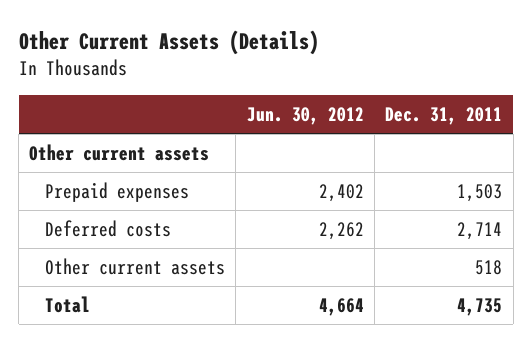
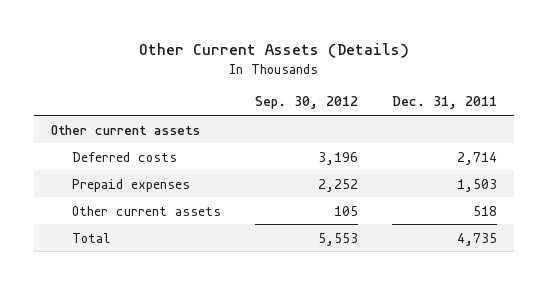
[246,106,364,125] Jun. 30, 2012 -> none
none -> [254,96,358,110] Sep. 30, 2012
[45,181,190,202] Prepaid expenses -> [72,178,191,192] Prepaid expenses

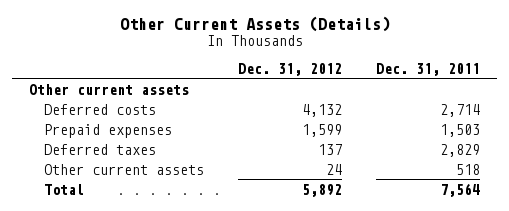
[254,96,358,110] Sep. 30, 2012 -> none
none -> [238,62,343,76] Dec. 31, 2012
none -> [44,143,157,155] Deferred taxes
[456,232,497,246] 4,735 -> [440,182,481,197] 7,564

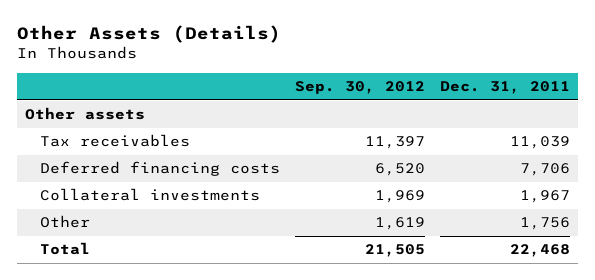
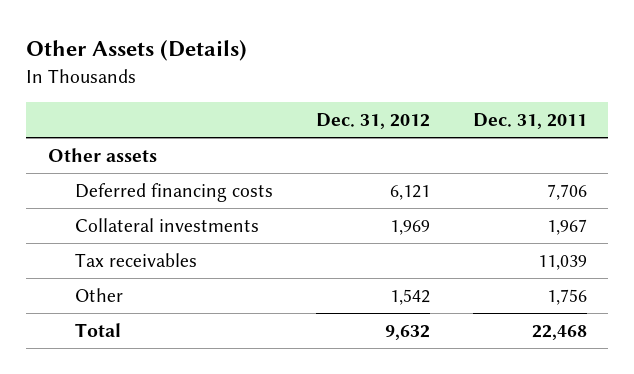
[295,80,426,94] Sep. 30, 2012 -> none
none -> [315,112,430,129] Dec. 31, 2012
[39,134,190,148] Tax receivables -> [74,252,197,267] Tax receivables

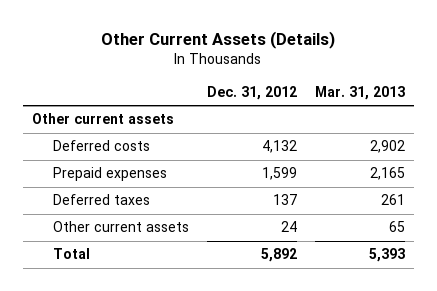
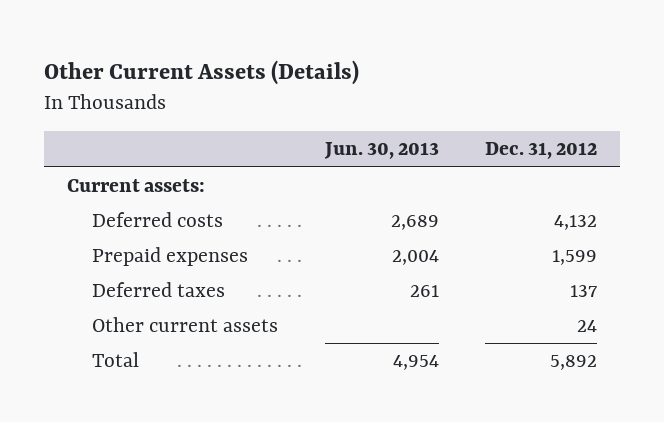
[314,86,405,101] Mar. 31, 2013 -> none
none -> [323,142,439,160] Jun. 30, 2013
[32,113,175,125] Other current assets -> [67,178,206,192] Current assets:

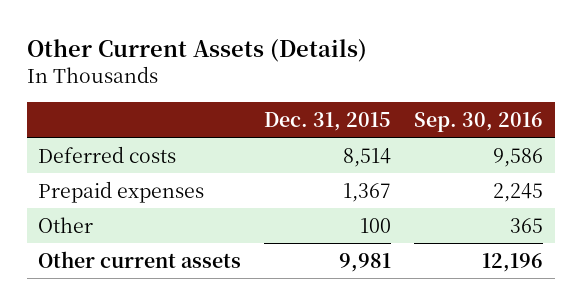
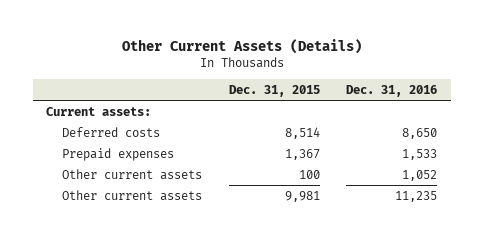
[414,111,544,132] Sep. 30, 2016 -> none
none -> [346,84,438,97] Dec. 31, 2016
none -> [46,106,152,116] Current assets:
[38,216,94,233] Other -> [62,168,203,180] Other current assets

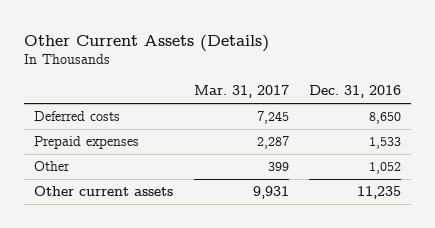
[228,84,320,97] Dec. 31, 2015 -> none
none -> [193,85,289,99] Mar. 31, 2017
[46,106,152,116] Current assets: -> none
[62,168,203,180] Other current assets -> [34,161,71,172] Other

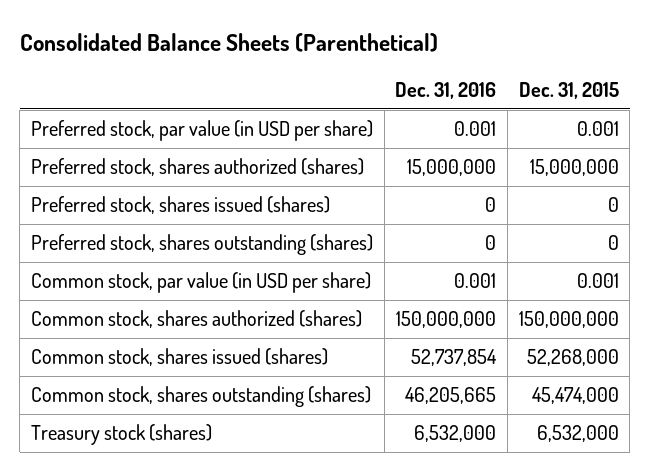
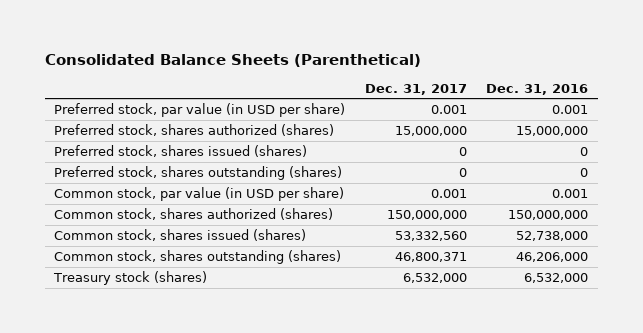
[518,82,619,100] Dec. 31, 2015 -> none
none -> [364,83,467,95] Dec. 31, 2017
[411,349,498,367] 52,737,854 -> [516,231,589,242] 52,738,000
[405,387,497,405] 46,205,665 -> [516,252,589,263] 46,206,000

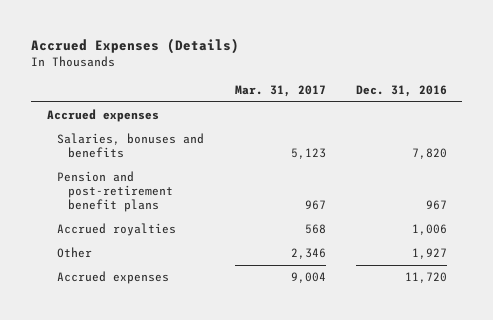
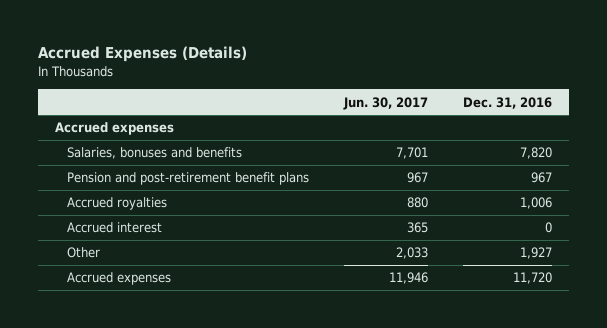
[234,85,326,98] Mar. 31, 2017 -> none
none -> [342,96,428,110] Jun. 30, 2017
none -> [67,222,163,234] Accrued interest

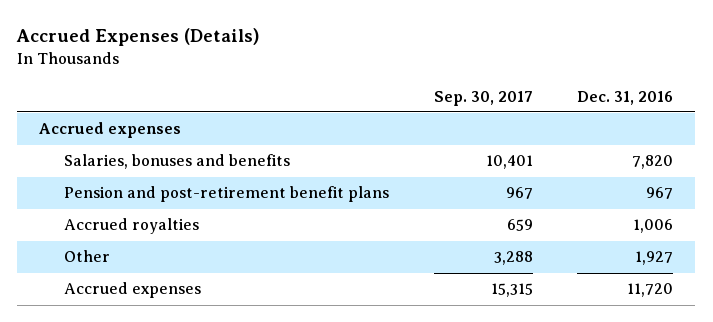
[342,96,428,110] Jun. 30, 2017 -> none
none -> [433,90,533,106] Sep. 30, 2017
[67,222,163,234] Accrued interest -> none

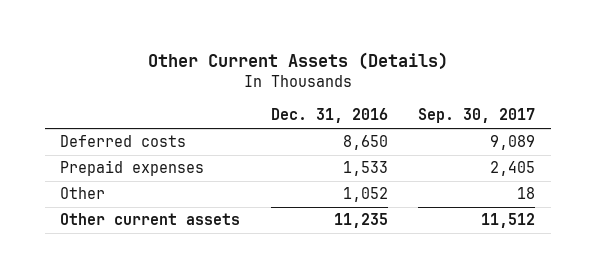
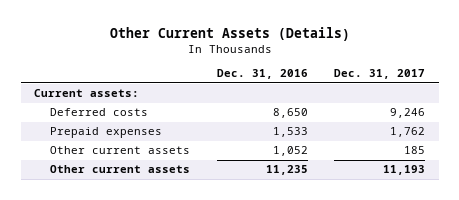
[418,108,536,124] Sep. 30, 2017 -> none
none -> [334,69,426,80] Dec. 31, 2017
none -> [33,89,139,98] Current assets:
[59,187,105,200] Other -> [50,146,191,155] Other current assets

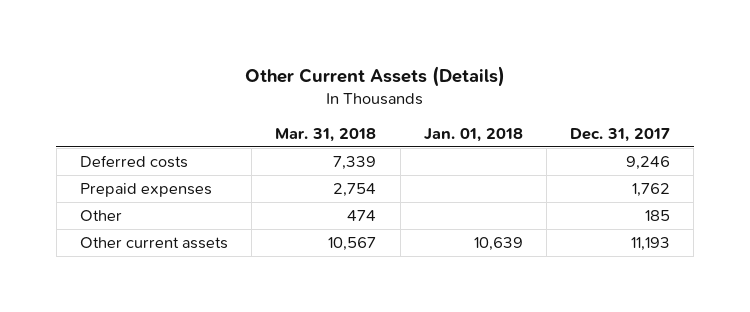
[216,69,308,80] Dec. 31, 2016 -> none
none -> [275,127,377,142] Mar. 31, 2018
none -> [423,127,523,142] Jan. 01, 2018
[33,89,139,98] Current assets: -> none
[50,146,191,155] Other current assets -> [80,209,123,221] Other

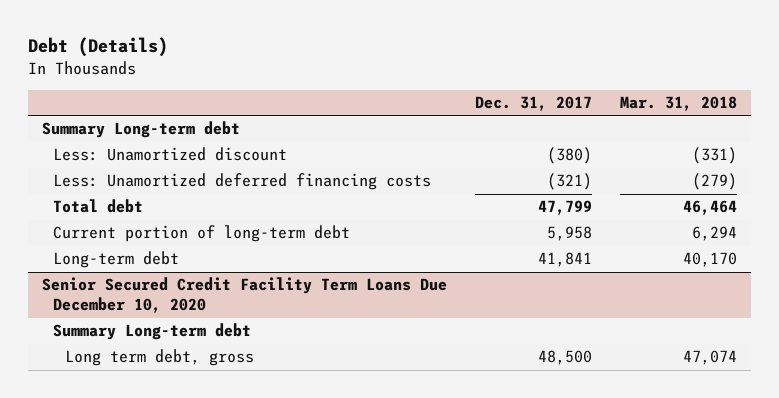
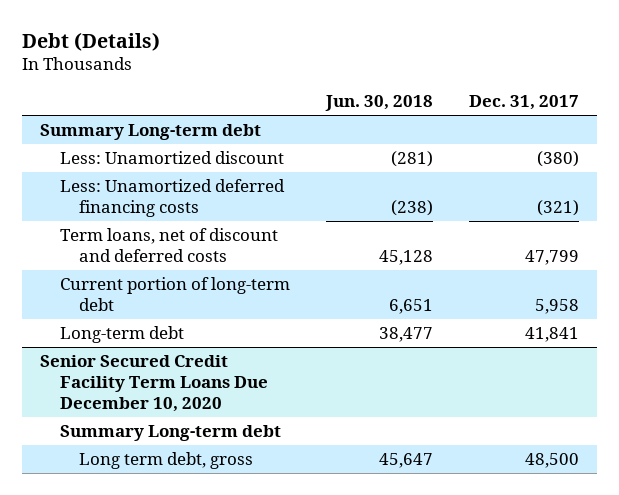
[620,95,738,111] Mar. 31, 2018 -> none
none -> [324,95,433,112] Jun. 30, 2018
[53,199,144,214] Total debt -> [59,228,278,263] Term loans, net of discount and deferred costs

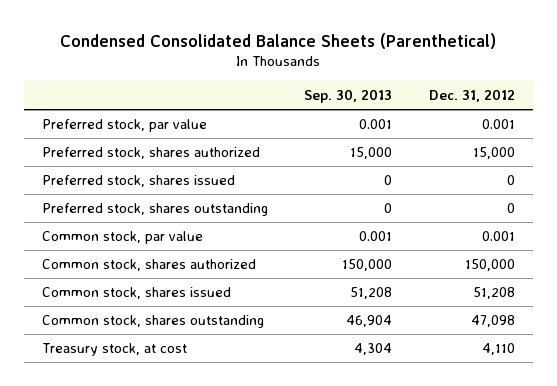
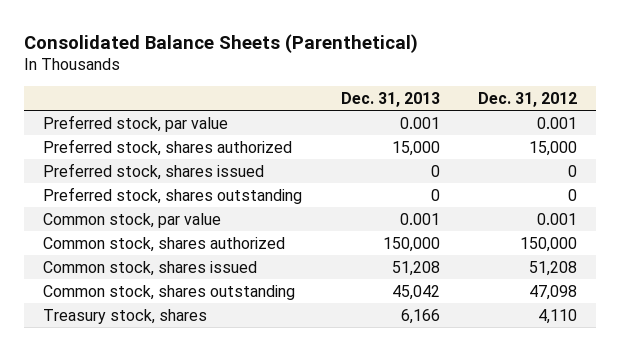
[60,32,497,49] Condensed Consolidated Balance Sheets (Parenthetical) -> [23,33,418,53] Consolidated Balance Sheets (Parenthetical)
[304,89,393,104] Sep. 30, 2013 -> none
none -> [340,91,440,107] Dec. 31, 2013
[41,343,187,357] Treasury stock, at cost -> [43,308,208,324] Treasury stock, shares

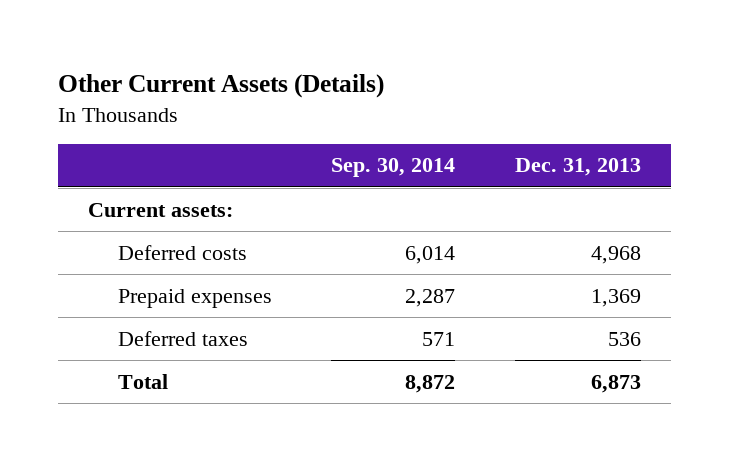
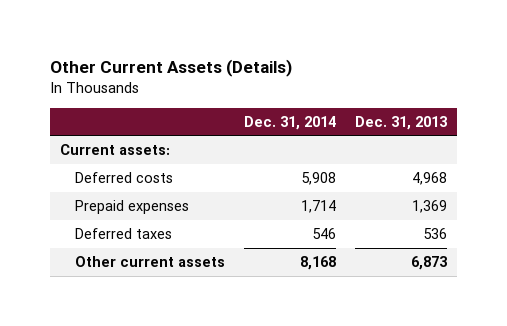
[331,158,456,178] Sep. 30, 2014 -> none
none -> [244,115,337,130] Dec. 31, 2014
[117,373,168,389] Total -> [75,255,226,267] Other current assets

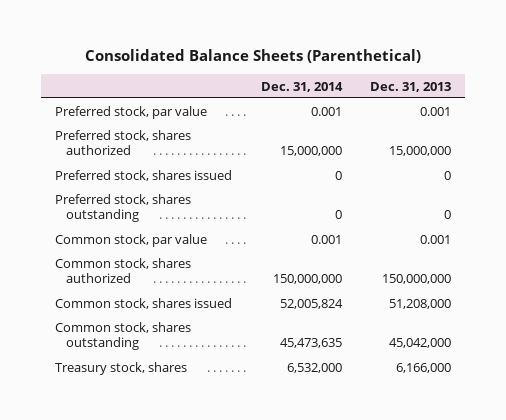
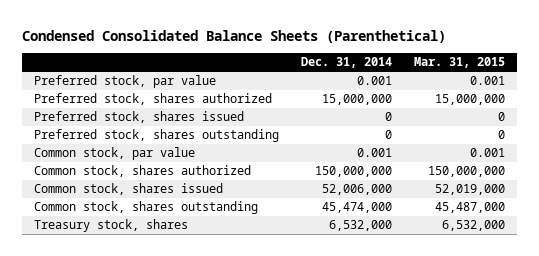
[85,49,422,64] Consolidated Balance Sheets (Parenthetical) -> [22,29,447,43] Condensed Consolidated Balance Sheets (Parenthetical)
[370,81,452,92] Dec. 31, 2013 -> none
none -> [414,57,506,69] Mar. 31, 2015
[279,298,343,309] 52,005,824 -> [321,184,392,196] 52,006,000
[279,338,342,349] 45,473,635 -> [321,202,392,214] 45,474,000

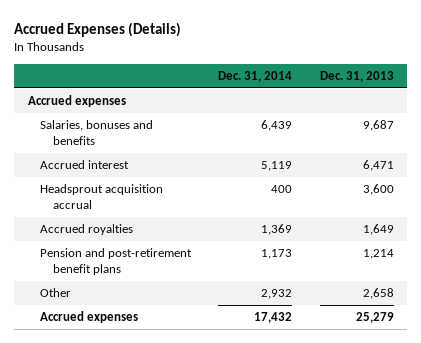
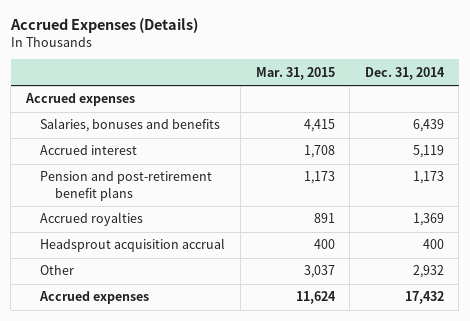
[319,71,394,83] Dec. 31, 2013 -> none
none -> [255,66,335,80] Mar. 31, 2015
[40,224,134,236] Accrued royalties -> [40,212,144,227] Accrued royalties
[40,184,164,209] Headsprout acquisition accrual -> [40,238,226,253] Headsprout acquisition accrual

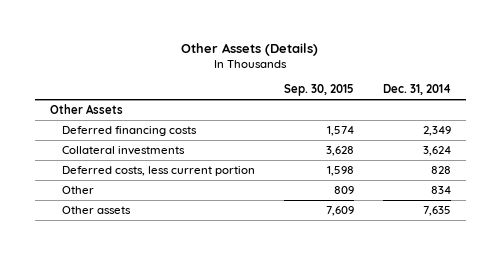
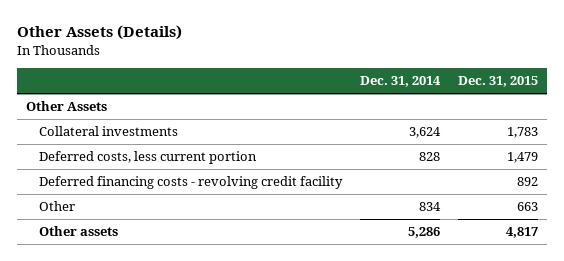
[283,84,354,97] Sep. 30, 2015 -> none
none -> [457,75,538,87] Dec. 31, 2015
[61,125,197,136] Deferred financing costs -> none
none -> [38,176,343,190] Deferred financing costs - revolving credit facility
[423,205,452,216] 7,635 -> [407,227,440,239] 5,286

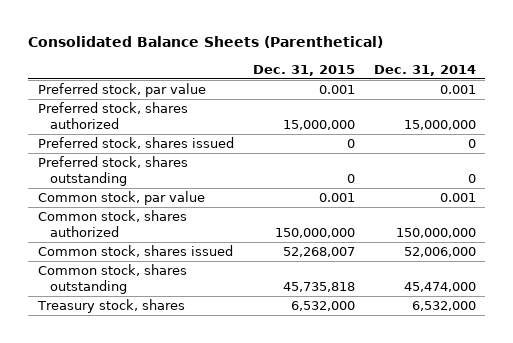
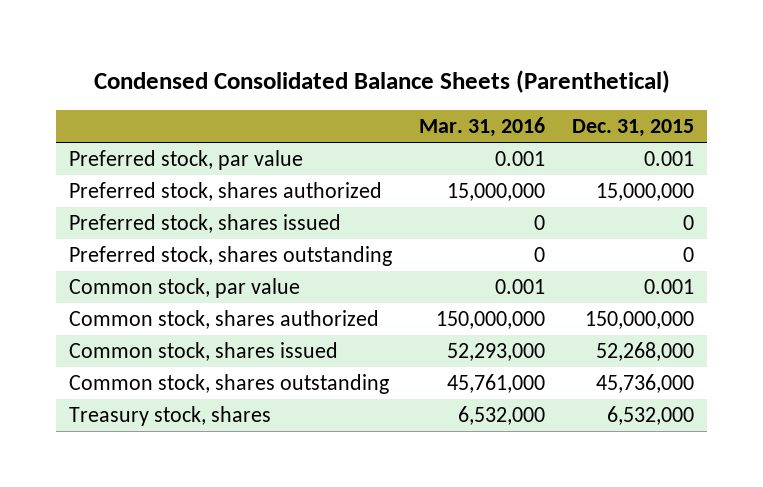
[28,36,384,49] Consolidated Balance Sheets (Parenthetical) -> [93,70,670,94] Condensed Consolidated Balance Sheets (Parenthetical)
[373,64,476,76] Dec. 31, 2014 -> none
none -> [419,117,546,138] Mar. 31, 2016
[282,247,355,258] 52,268,007 -> [595,341,694,361] 52,268,000
[282,281,355,292] 45,735,818 -> [595,373,694,393] 45,736,000

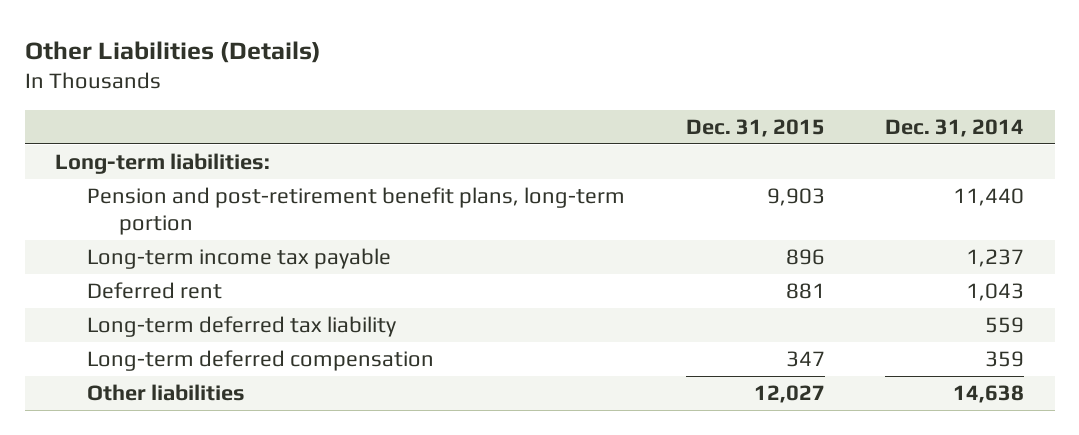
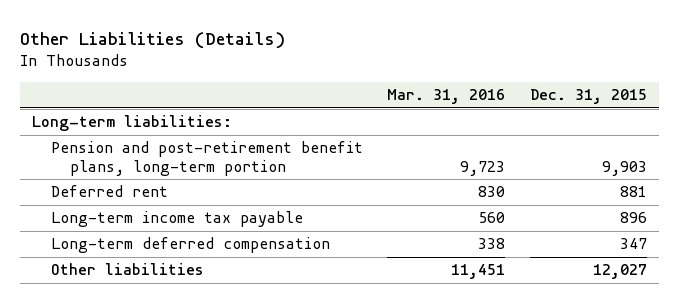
[885,118,1025,137] Dec. 31, 2014 -> none
none -> [387,89,506,105] Mar. 31, 2016
[87,315,397,337] Long-term deferred tax liability -> none
[87,247,392,269] Long-term income tax payable -> [50,211,303,228] Long-term income tax payable

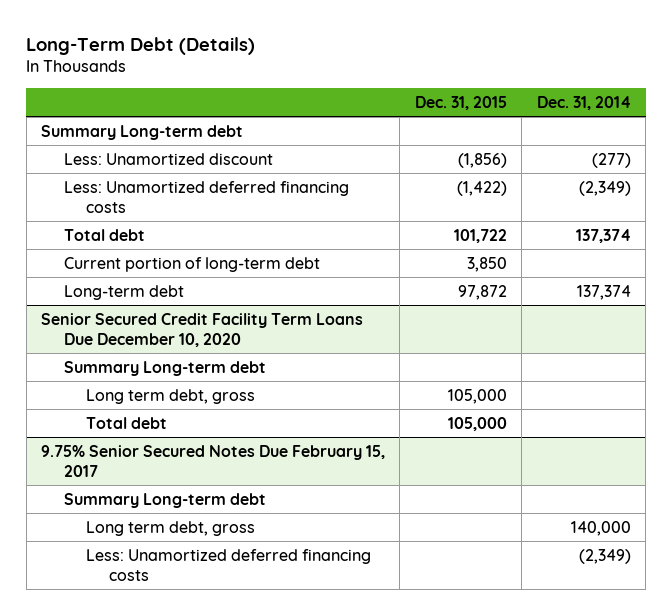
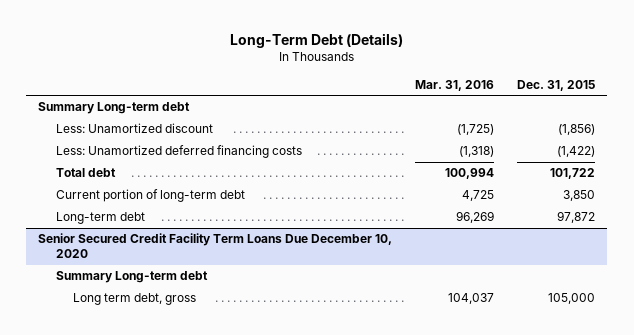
[536,95,631,110] Dec. 31, 2014 -> none
none -> [415,79,495,91] Mar. 31, 2016
[86,416,168,429] Total debt -> none
[40,444,385,477] 9.75% Senior Secured Notes Due February 15, 2017 -> none
[63,492,266,508] Summary Long-term debt -> none
[86,520,256,536] Long term debt, gross -> none
[86,548,372,581] Less: Unamortized deferred financing costs -> none

